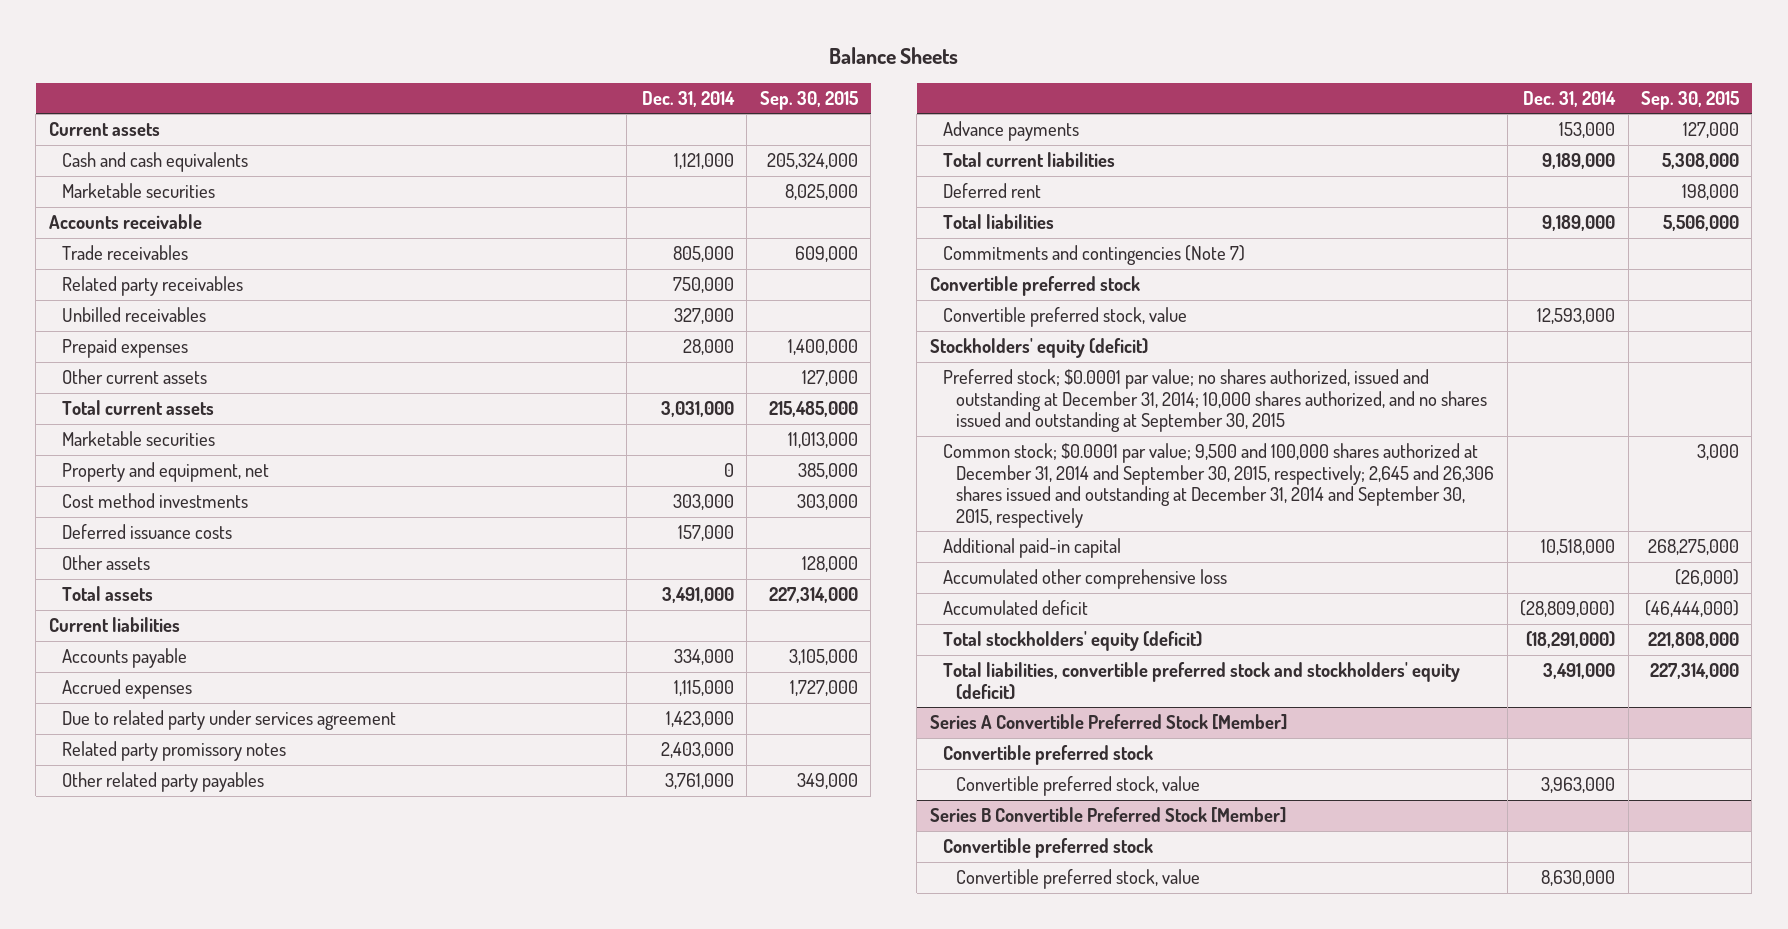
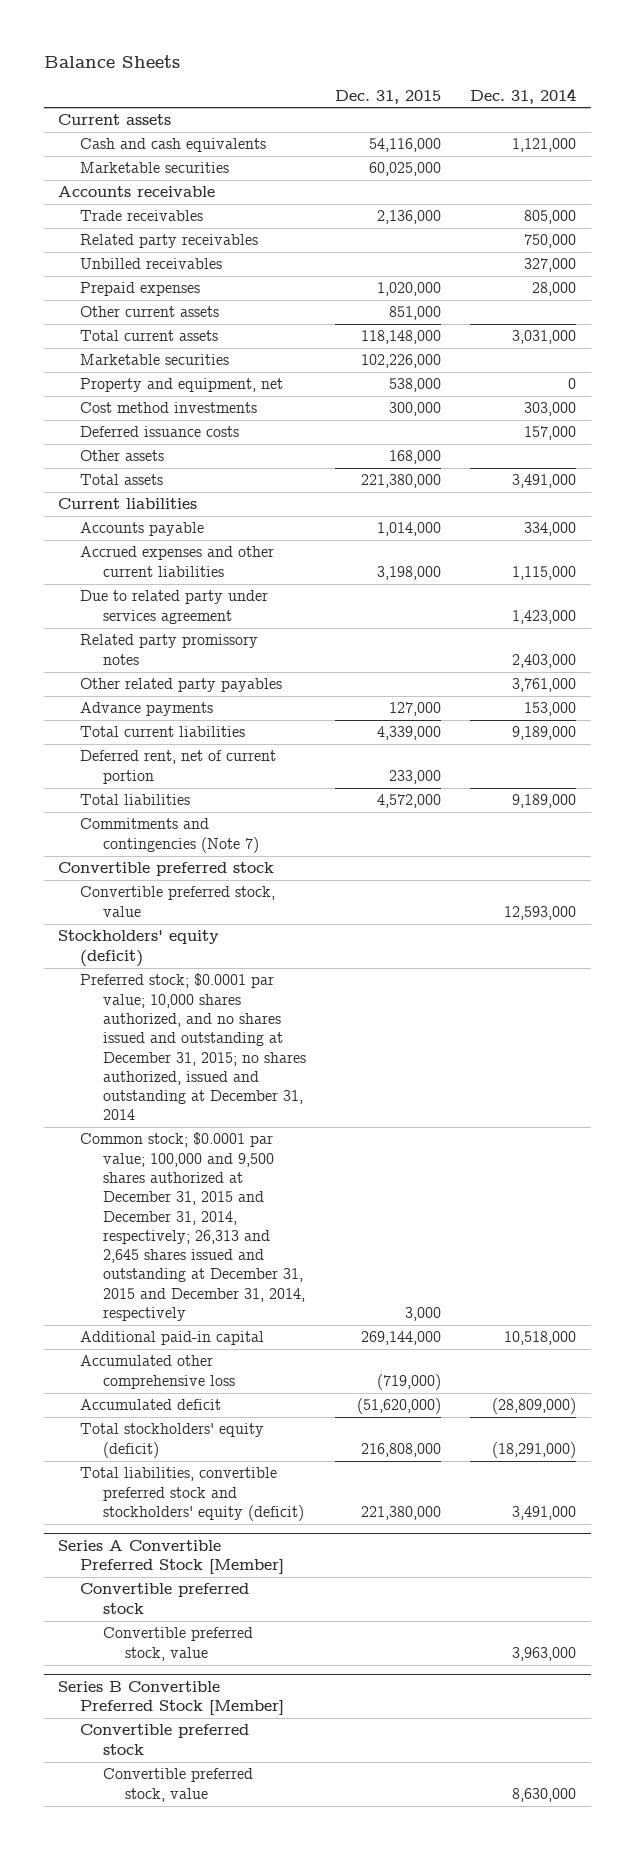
[759,90,858,110] Sep. 30, 2015 -> none
none -> [334,89,441,104] Dec. 31, 2015
[61,679,192,700] Accrued expenses -> [80,546,275,577] Accrued expenses and other current liabilities
[943,183,1042,199] Deferred rent -> [80,750,277,784] Deferred rent, net of current portion
[943,369,1488,433] Preferred stock; $0.0001 par value; no shares authorized, issued and outstanding at December 31, 2014; 10,000 shares authorized, and no shares issued and outstanding at September 30, 2015 -> [80,973,306,1121] Preferred stock; $0.0001 par value; 10,000 shares authorized, and no shares issued and outstanding at December 31, 2015; no shares authorized, issued and outstanding at December 31, 2014
[943,443,1495,528] Common stock; $0.0001 par value; 9,500 and 100,000 shares authorized at December 31, 2014 and September 30, 2015, respectively; 2,645 and 26,306 shares issued and outstanding at December 31, 2014 and September 30, 2015, respectively -> [80,1132,305,1321] Common stock; $0.0001 par value; 100,000 and 9,500 shares authorized at December 31, 2015 and December 31, 2014, respectively; 26,313 and 2,645 shares issued and outstanding at December 31, 2015 and December 31, 2014, respectively

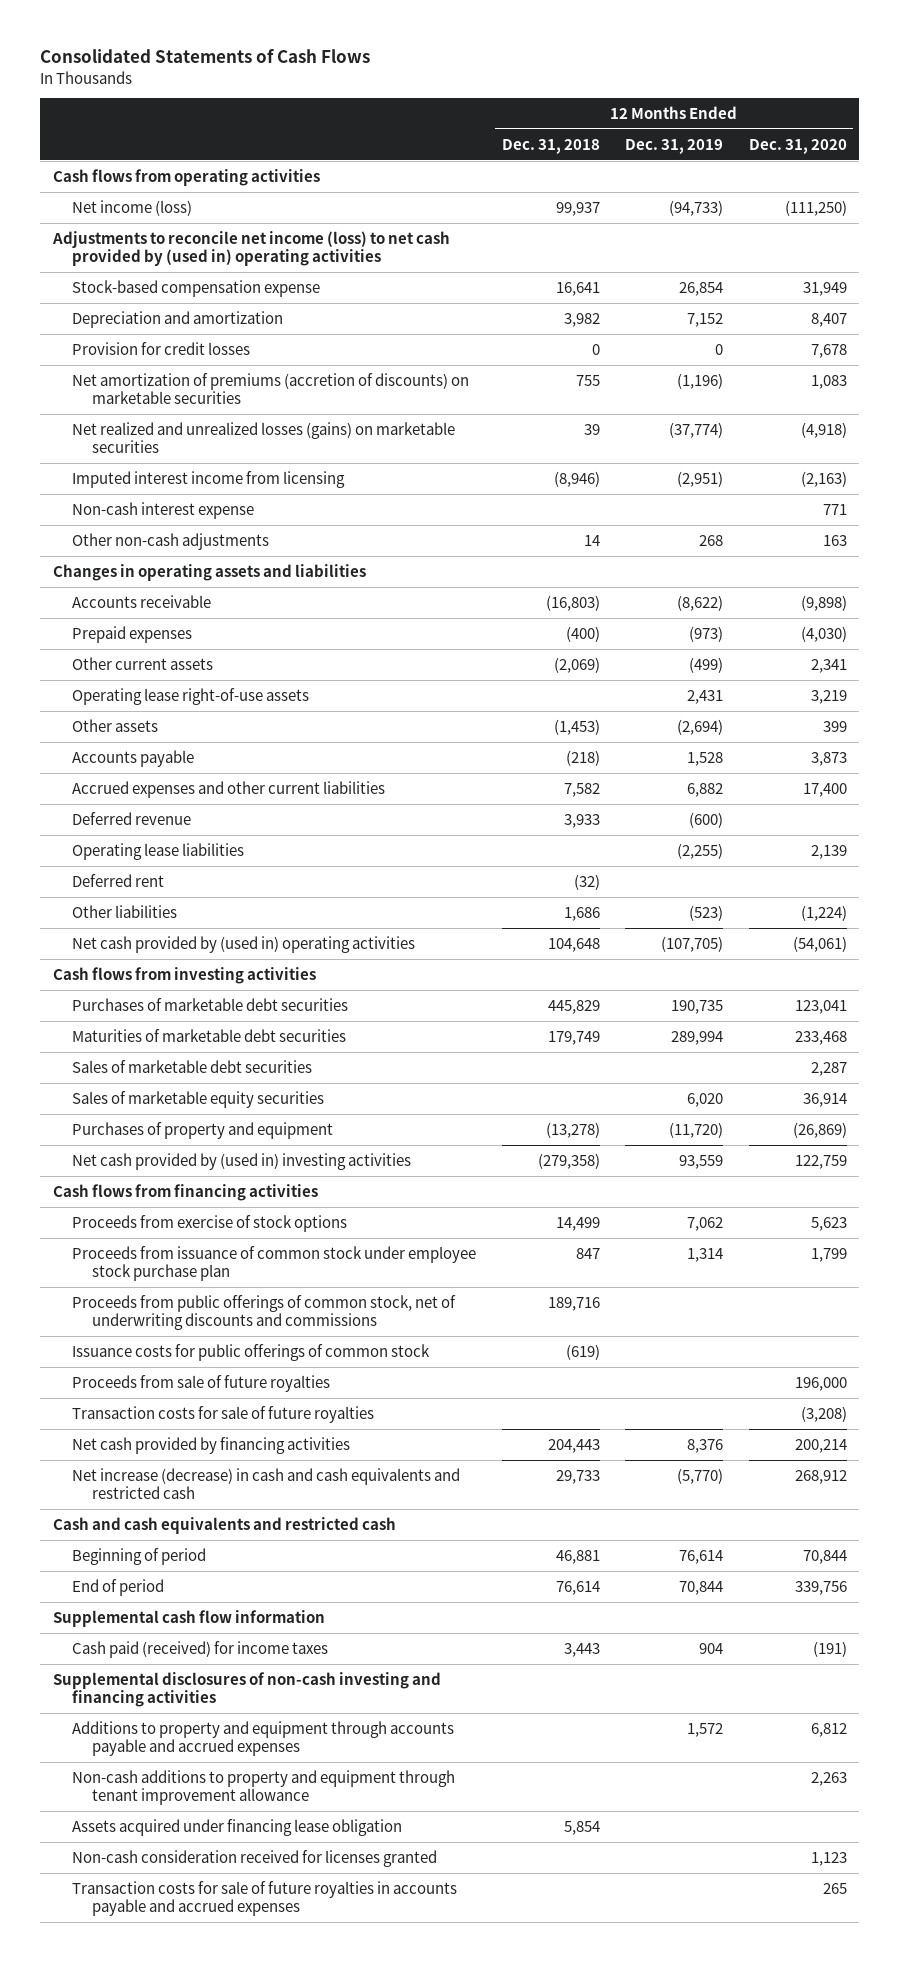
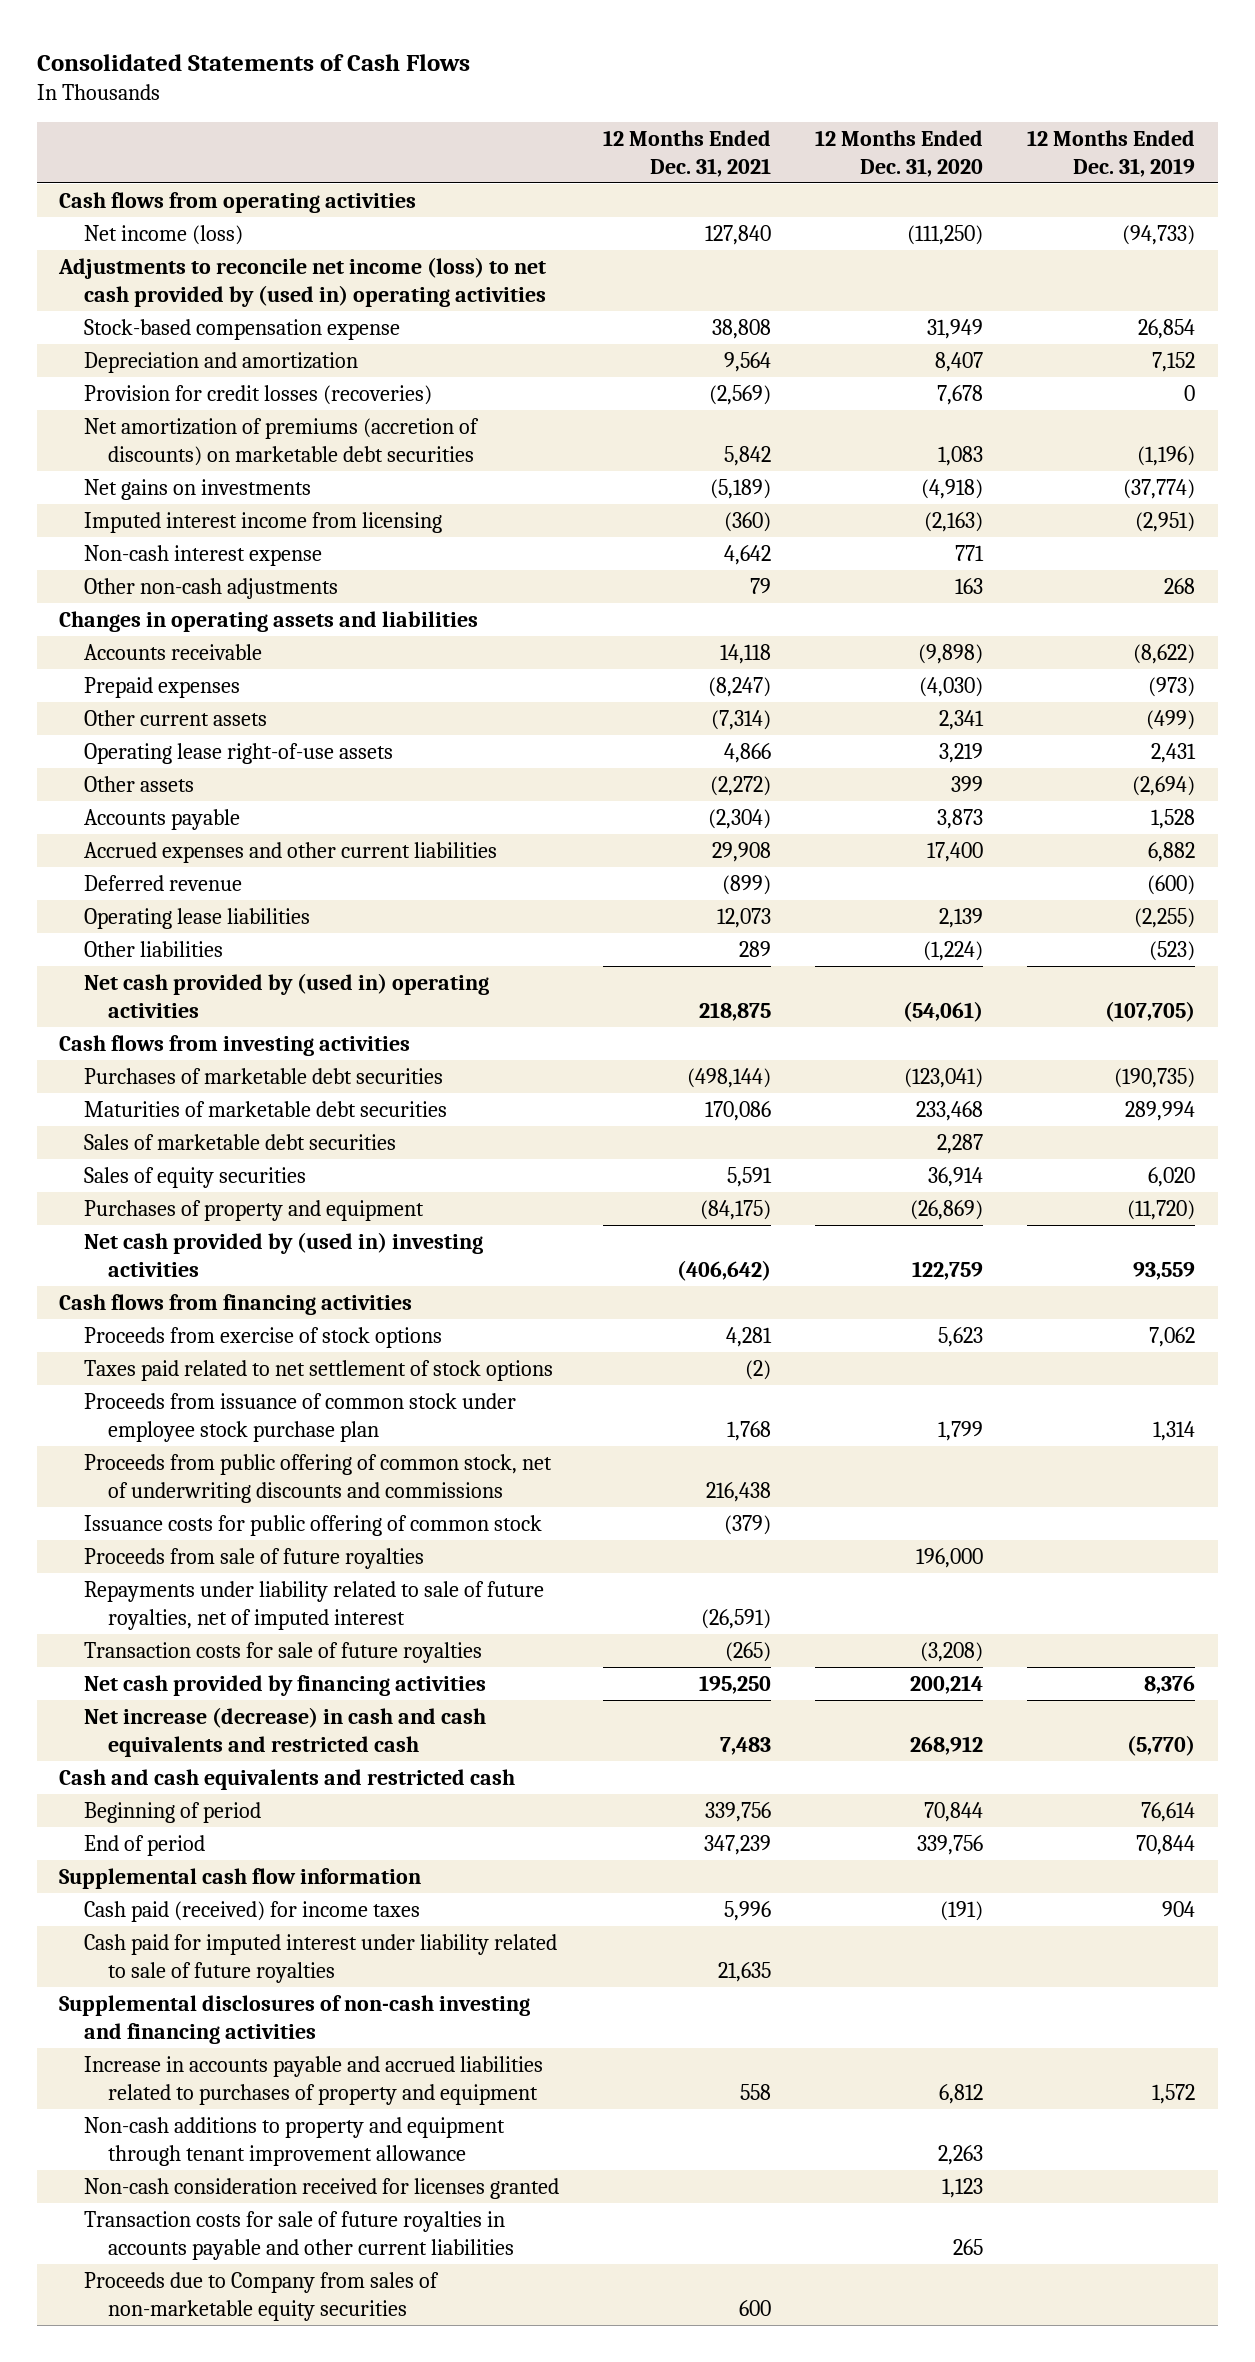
[501,138,600,154] Dec. 31, 2018 -> none
none -> [603,130,772,177] 12 Months Ended Dec. 31, 2021
[72,341,251,355] Provision for credit losses -> [83,384,432,405] Provision for credit losses (recoveries)
[72,372,470,405] Net amortization of premiums (accretion of discounts) on marketable securities -> [83,417,479,466] Net amortization of premiums (accretion of discounts) on marketable debt securities
[72,421,456,454] Net realized and unrealized losses (gains) on marketable securities -> [83,478,311,500] Net gains on investments
[72,873,165,887] Deferred rent -> none
[671,999,724,1014] 190,735 -> [1114,1067,1196,1088] (190,735)
[794,999,847,1014] 123,041 -> [904,1067,984,1088] (123,041)
[72,1090,325,1108] Sales of marketable equity securities -> [83,1166,306,1188] Sales of equity securities
none -> [83,1359,553,1381] Taxes paid related to net settlement of stock options
[72,1294,457,1331] Proceeds from public offerings of common stock, net of underwriting discounts and commissions -> [83,1453,552,1503] Proceeds from public offering of common stock, net of underwriting discounts and commissions
[72,1343,431,1361] Issuance costs for public offerings of common stock -> [83,1514,542,1536] Issuance costs for public offering of common stock
none -> [83,1580,544,1630] Repayments under liability related to sale of future royalties, net of imputed interest
none -> [83,1933,557,1983] Cash paid for imputed interest under liability related to sale of future royalties
[72,1720,455,1757] Additions to property and equipment through accounts payable and accrued expenses -> [83,2055,543,2105] Increase in accounts payable and accrued liabilities related to purchases of property and equipment
[72,1818,403,1836] Assets acquired under financing lease obligation -> none
[72,1880,458,1917] Transaction costs for sale of future royalties in accounts payable and accrued expenses -> [83,2210,515,2260] Transaction costs for sale of future royalties in accounts payable and other current liabilities
none -> [83,2271,439,2321] Proceeds due to Company from sales of non-marketable equity securities

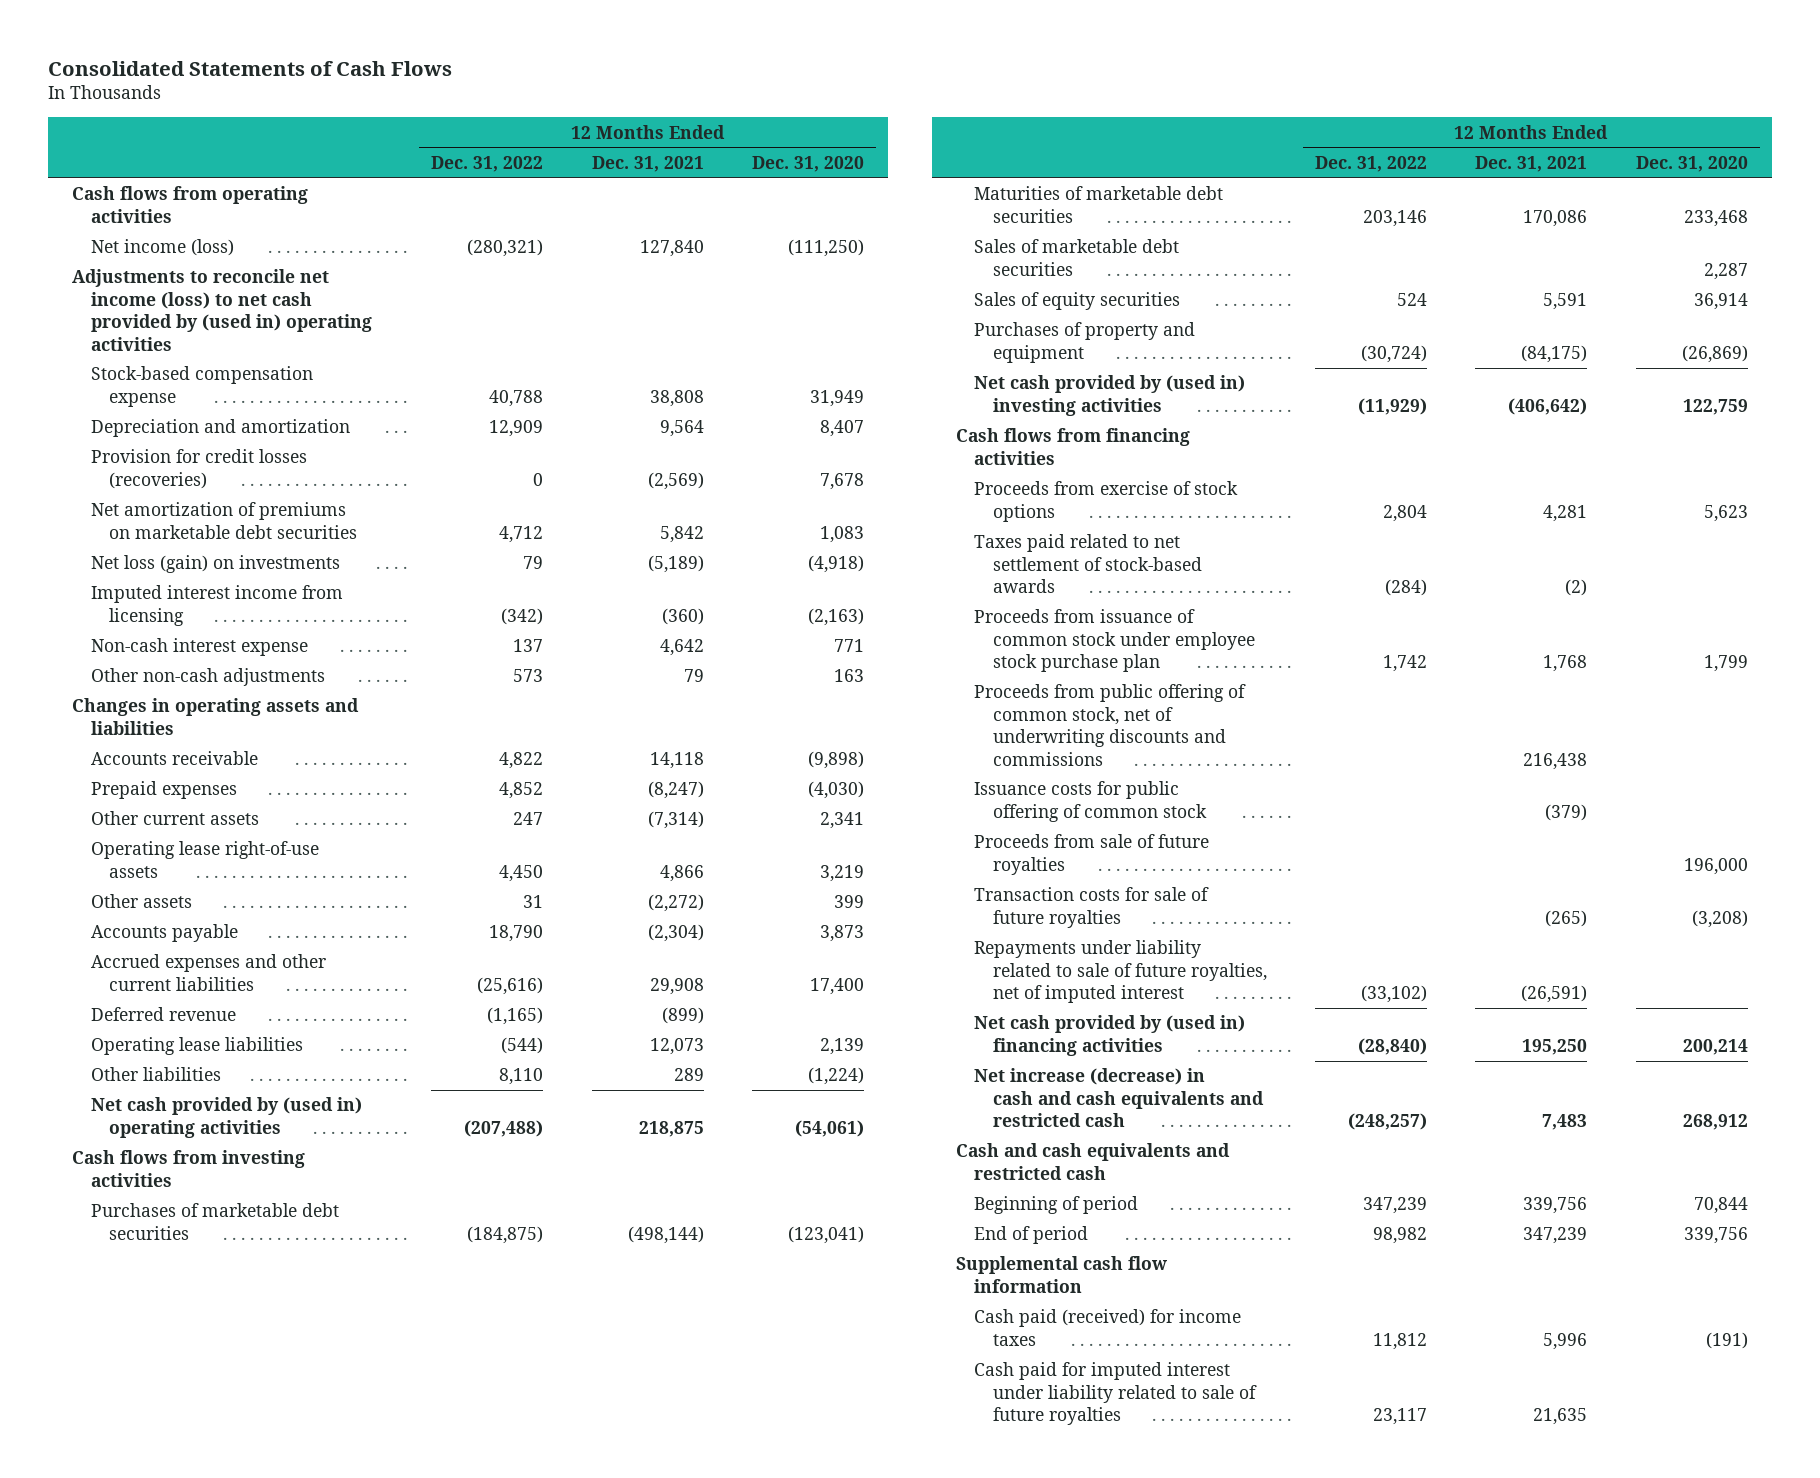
[1027,130,1196,177] 12 Months Ended Dec. 31, 2019 -> none
none -> [431,155,544,172] Dec. 31, 2022
[83,417,479,466] Net amortization of premiums (accretion of discounts) on marketable debt securities -> [90,502,357,539] Net amortization of premiums on marketable debt securities
[83,478,311,500] Net gains on investments -> [90,555,340,574] Net loss (gain) on investments
[83,1359,553,1381] Taxes paid related to net settlement of stock options -> [974,534,1202,594] Taxes paid related to net settlement of stock-based awards
[83,1580,544,1630] Repayments under liability related to sale of future royalties, net of imputed interest -> [974,940,1267,1004] Repayments under liability related to sale of future royalties, net of imputed interest
[83,1674,486,1696] Net cash provided by financing activities -> [974,1015,1246,1056] Net cash provided by (used in) financing activities
[59,1994,531,2044] Supplemental disclosures of non-cash investing and financing activities -> none
[83,2055,543,2105] Increase in accounts payable and accrued liabilities related to purchases of property and equipment -> none
[83,2116,505,2166] Non-cash additions to property and equipment through tenant improvement allowance -> none
[83,2177,559,2199] Non-cash consideration received for licenses granted -> none
[83,2210,515,2260] Transaction costs for sale of future royalties in accounts payable and other current liabilities -> none
[83,2271,439,2321] Proceeds due to Company from sales of non-marketable equity securities -> none

